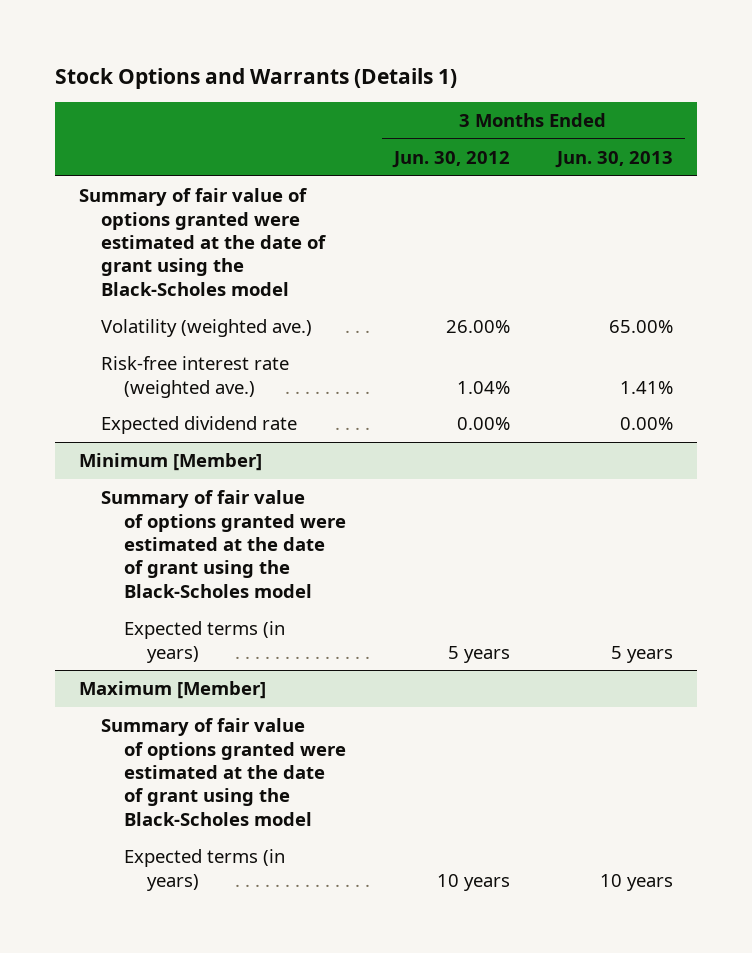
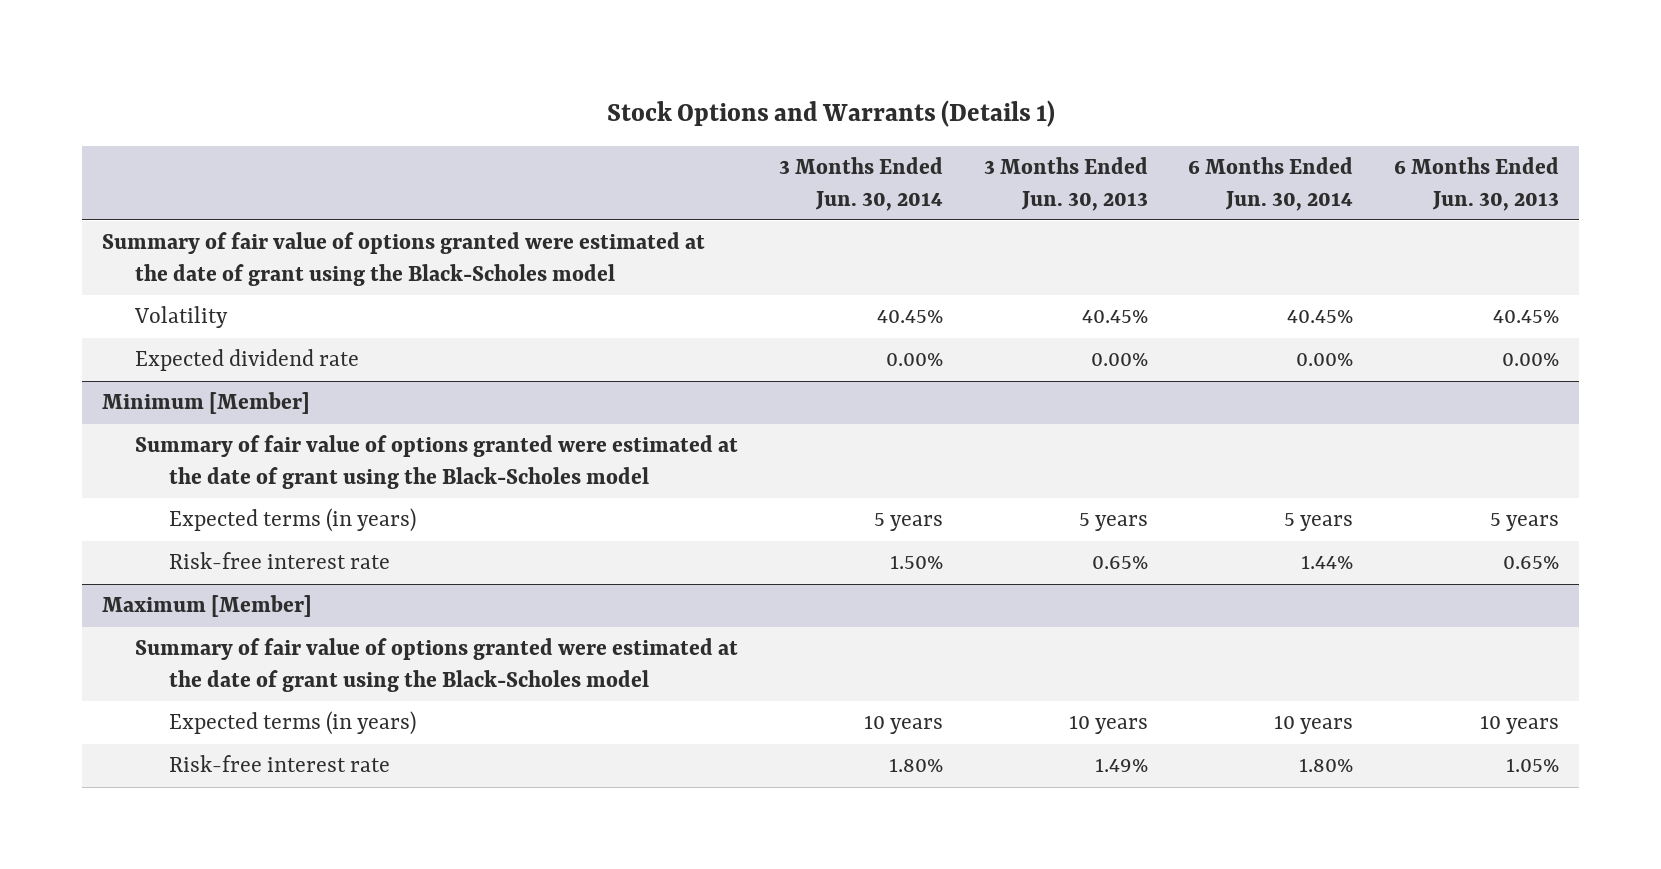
[391,150,510,168] Jun. 30, 2012 -> none
none -> [779,157,944,211] 3 Months Ended Jun. 30, 2014
none -> [1188,157,1354,211] 6 Months Ended Jun. 30, 2014
none -> [1393,157,1559,211] 6 Months Ended Jun. 30, 2013
[101,356,290,398] Risk-free interest rate (weighted ave.) -> none
[101,319,313,338] Volatility (weighted ave.) -> [134,306,229,329] Volatility
[609,320,674,334] 65.00% -> [1081,310,1148,324] 40.45%
none -> [168,552,390,570] Risk-free interest rate
none -> [168,755,390,773] Risk-free interest rate

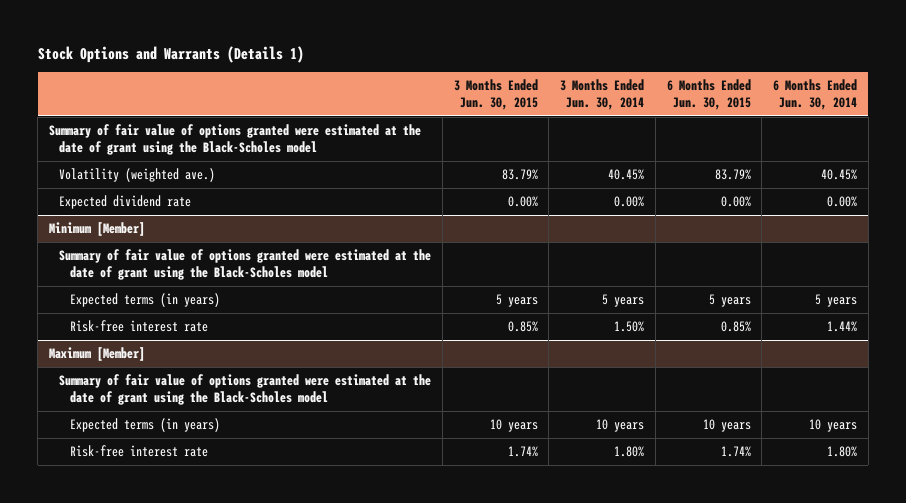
[983,157,1148,211] 3 Months Ended Jun. 30, 2013 -> none
[1393,157,1559,211] 6 Months Ended Jun. 30, 2013 -> none
none -> [453,79,538,111] 3 Months Ended Jun. 30, 2015
none -> [666,79,751,111] 6 Months Ended Jun. 30, 2015
[134,306,229,329] Volatility -> [59,168,216,183] Volatility (weighted ave.)

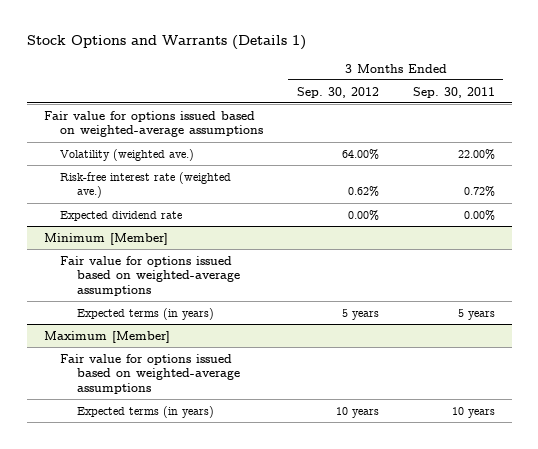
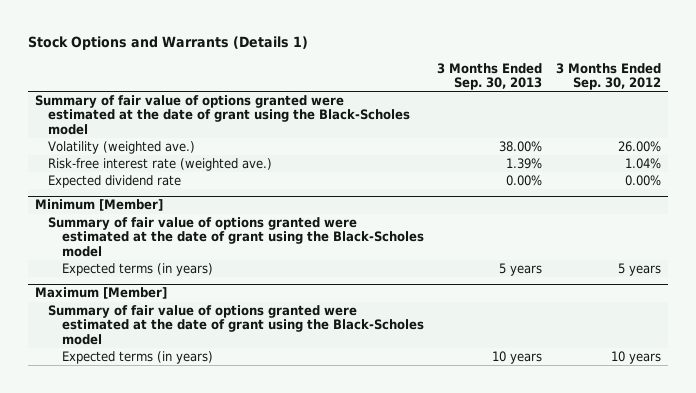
[412,86,495,98] Sep. 30, 2011 -> none
none -> [437,62,543,90] 3 Months Ended Sep. 30, 2013
[43,110,264,138] Fair value for options issued based on weighted-average assumptions -> [34,95,411,135] Summary of fair value of options granted were estimated at the date of grant using the Black-Scholes model
[341,148,379,160] 64.00% -> [617,141,661,153] 26.00%
[347,186,379,198] 0.62% -> [624,158,661,170] 1.04%
[60,255,240,296] Fair value for options issued based on weighted-average assumptions -> [48,217,424,257] Summary of fair value of options granted were estimated at the date of grant using the Black-Scholes model
[60,353,240,394] Fair value for options issued based on weighted-average assumptions -> [48,305,424,345] Summary of fair value of options granted were estimated at the date of grant using the Black-Scholes model

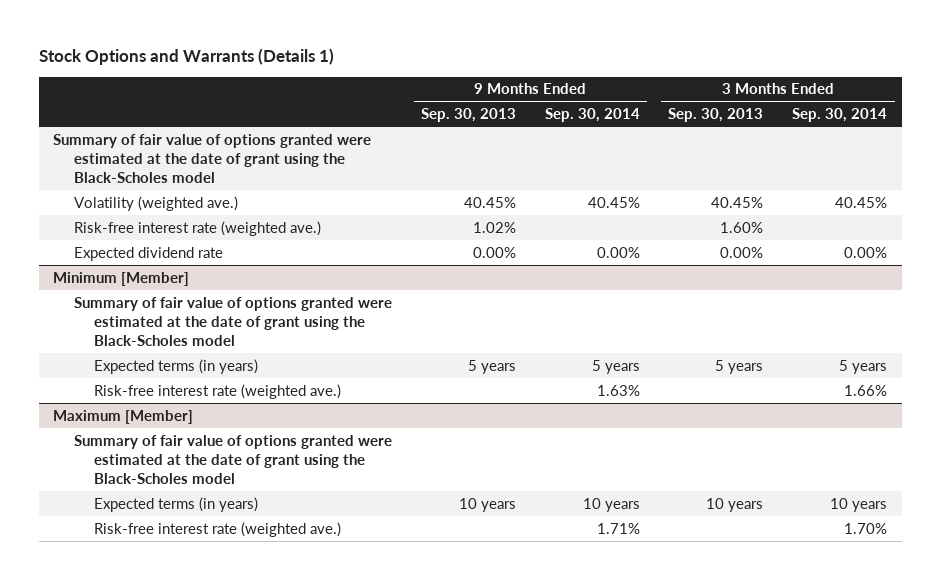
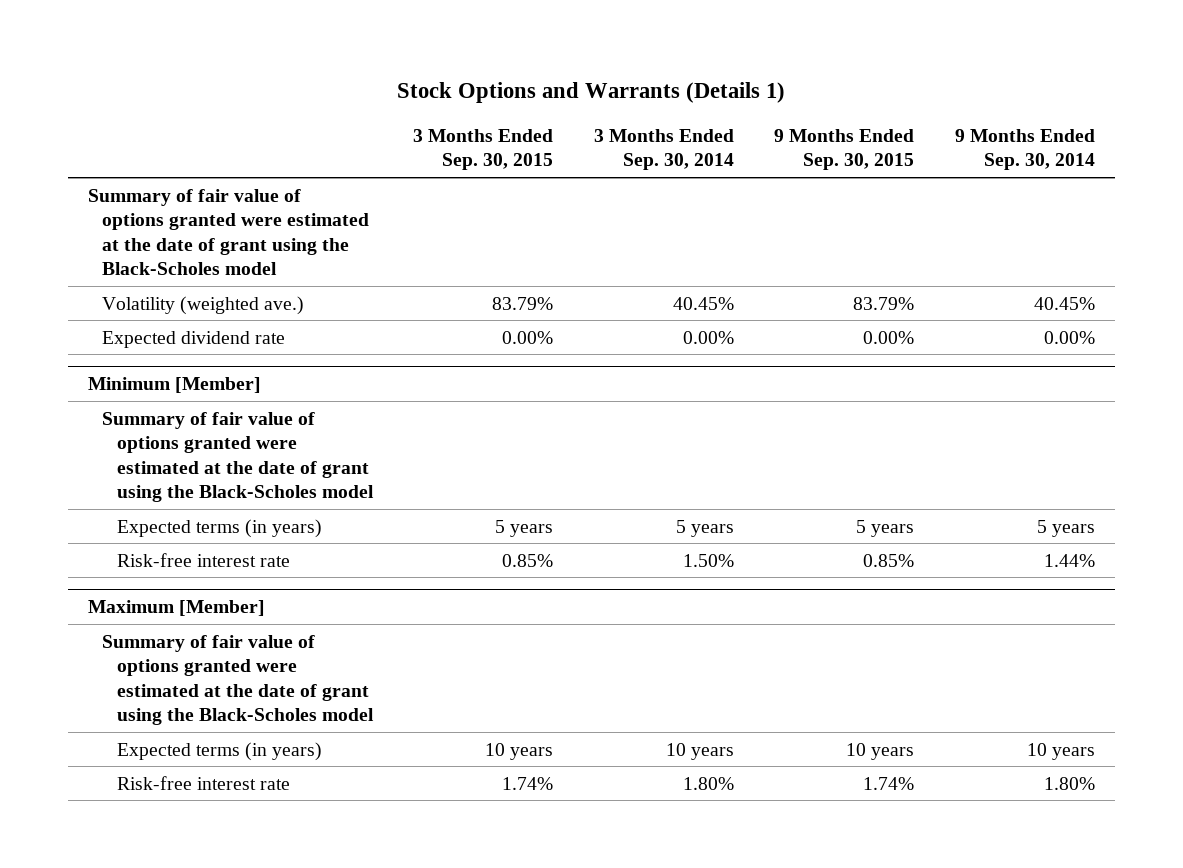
[420,108,516,123] Sep. 30, 2013 -> none
[668,108,764,123] Sep. 30, 2013 -> none
none -> [413,128,554,171] 3 Months Ended Sep. 30, 2015
none -> [774,128,915,171] 9 Months Ended Sep. 30, 2015
[73,220,321,236] Risk-free interest rate (weighted ave.) -> none
[94,383,342,399] Risk-free interest rate (weighted ave.) -> [116,552,290,567] Risk-free interest rate
[596,384,640,396] 1.63% -> [1043,553,1095,567] 1.44%
[844,384,888,396] 1.66% -> [682,553,734,567] 1.50%
[94,521,342,537] Risk-free interest rate (weighted ave.) -> [116,775,290,790] Risk-free interest rate
[596,522,640,534] 1.71% -> [1043,776,1095,790] 1.80%
[844,522,888,534] 1.70% -> [682,776,734,790] 1.80%

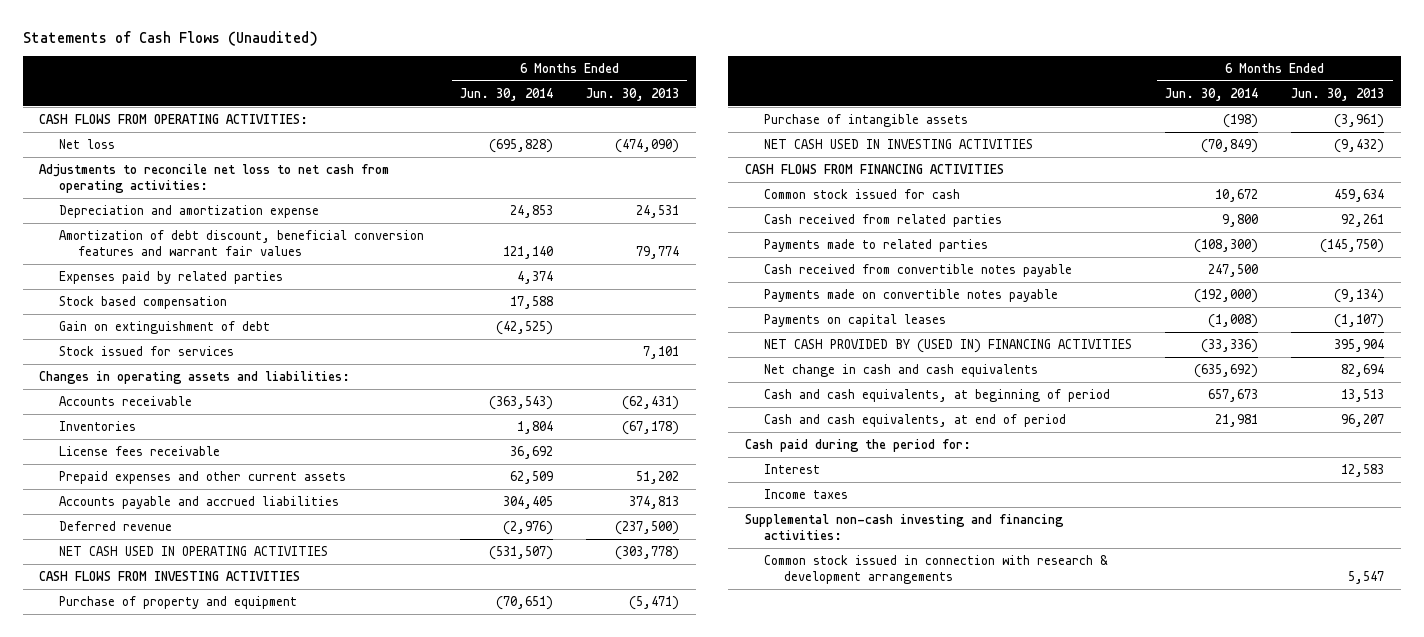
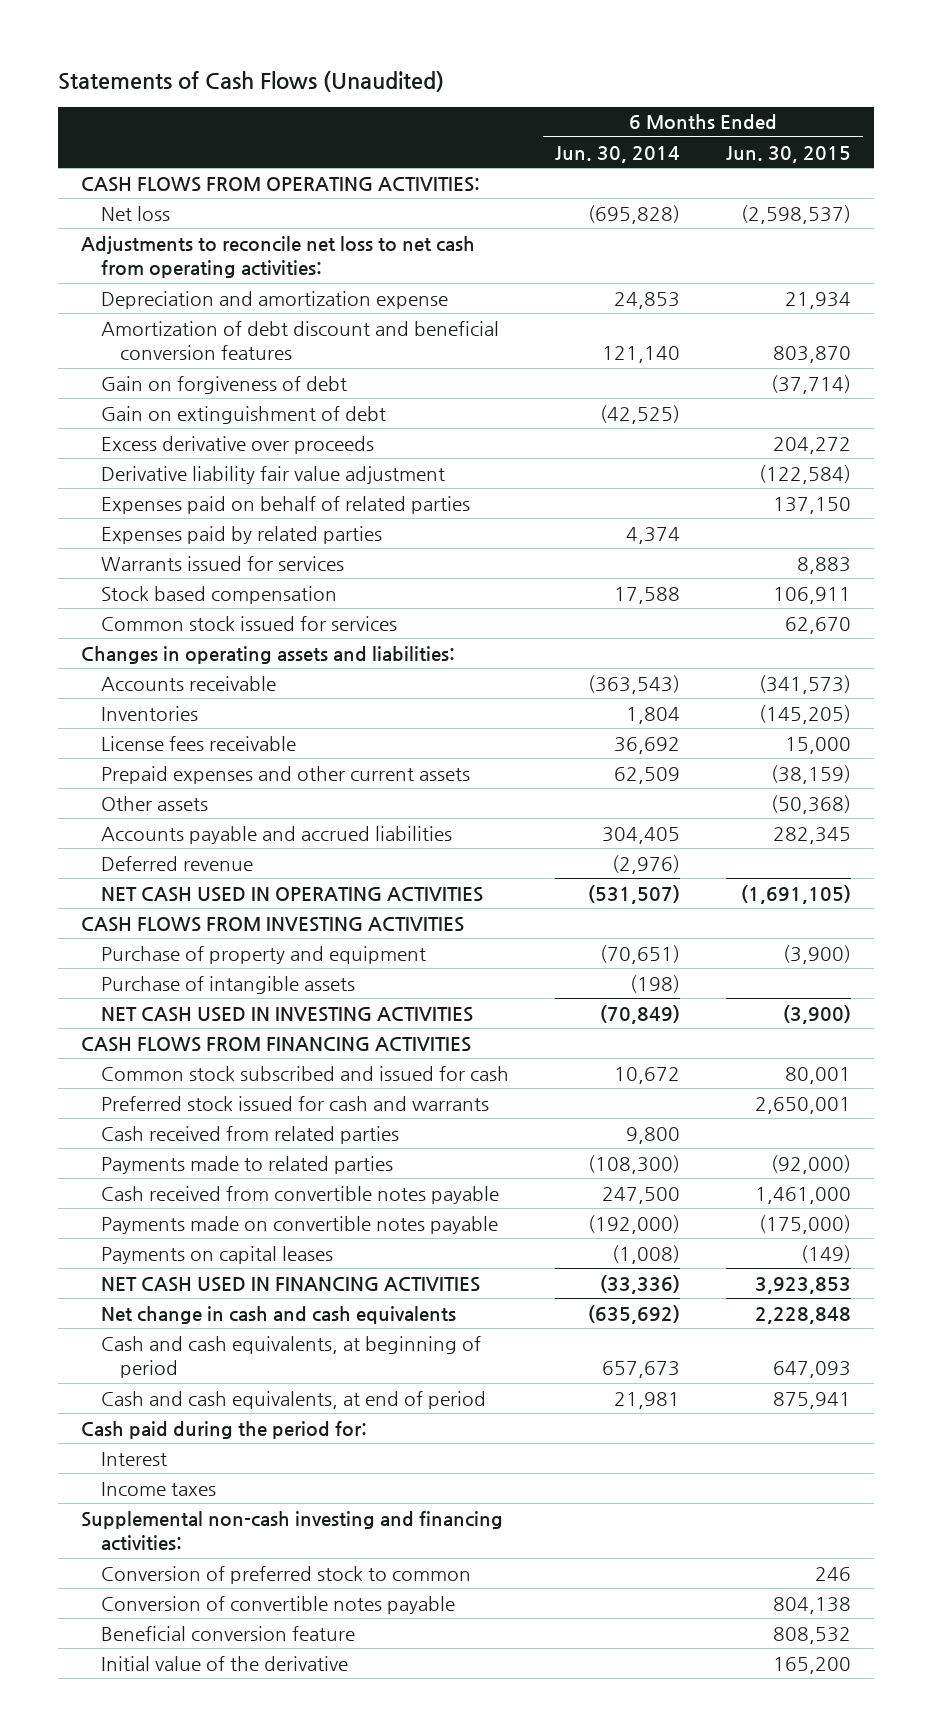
[586,87,680,101] Jun. 30, 2013 -> none
none -> [726,145,852,163] Jun. 30, 2015
[58,229,424,257] Amortization of debt discount, beneficial conversion features and warrant fair values -> [100,320,499,361] Amortization of debt discount and beneficial conversion features
none -> [100,375,347,394] Gain on forgiveness of debt
[58,320,270,334] Gain on extinguishment of debt -> [100,405,386,424] Gain on extinguishment of debt
none -> [100,435,374,454] Excess derivative over proceeds
none -> [100,465,445,484] Derivative liability fair value adjustment
none -> [100,495,470,514] Expenses paid on behalf of related parties
none -> [100,555,344,571] Warrants issued for services
[58,345,234,356] Stock issued for services -> [100,615,397,631] Common stock issued for services
none -> [100,795,208,811] Other assets
[764,188,961,199] Common stock issued for cash -> [100,1065,509,1081] Common stock subscribed and issued for cash
none -> [100,1095,489,1111] Preferred stock issued for cash and warrants
[764,338,1133,353] NET CASH PROVIDED BY (USED IN) FINANCING ACTIVITIES -> [100,1276,480,1292] NET CASH USED IN FINANCING ACTIVITIES
[764,554,1109,585] Common stock issued in connection with research & development arrangements -> none
none -> [100,1565,471,1584] Conversion of preferred stock to common
none -> [100,1595,455,1614] Conversion of convertible notes payable
none -> [100,1625,355,1641] Beneficial conversion feature
none -> [100,1655,348,1671] Initial value of the derivative

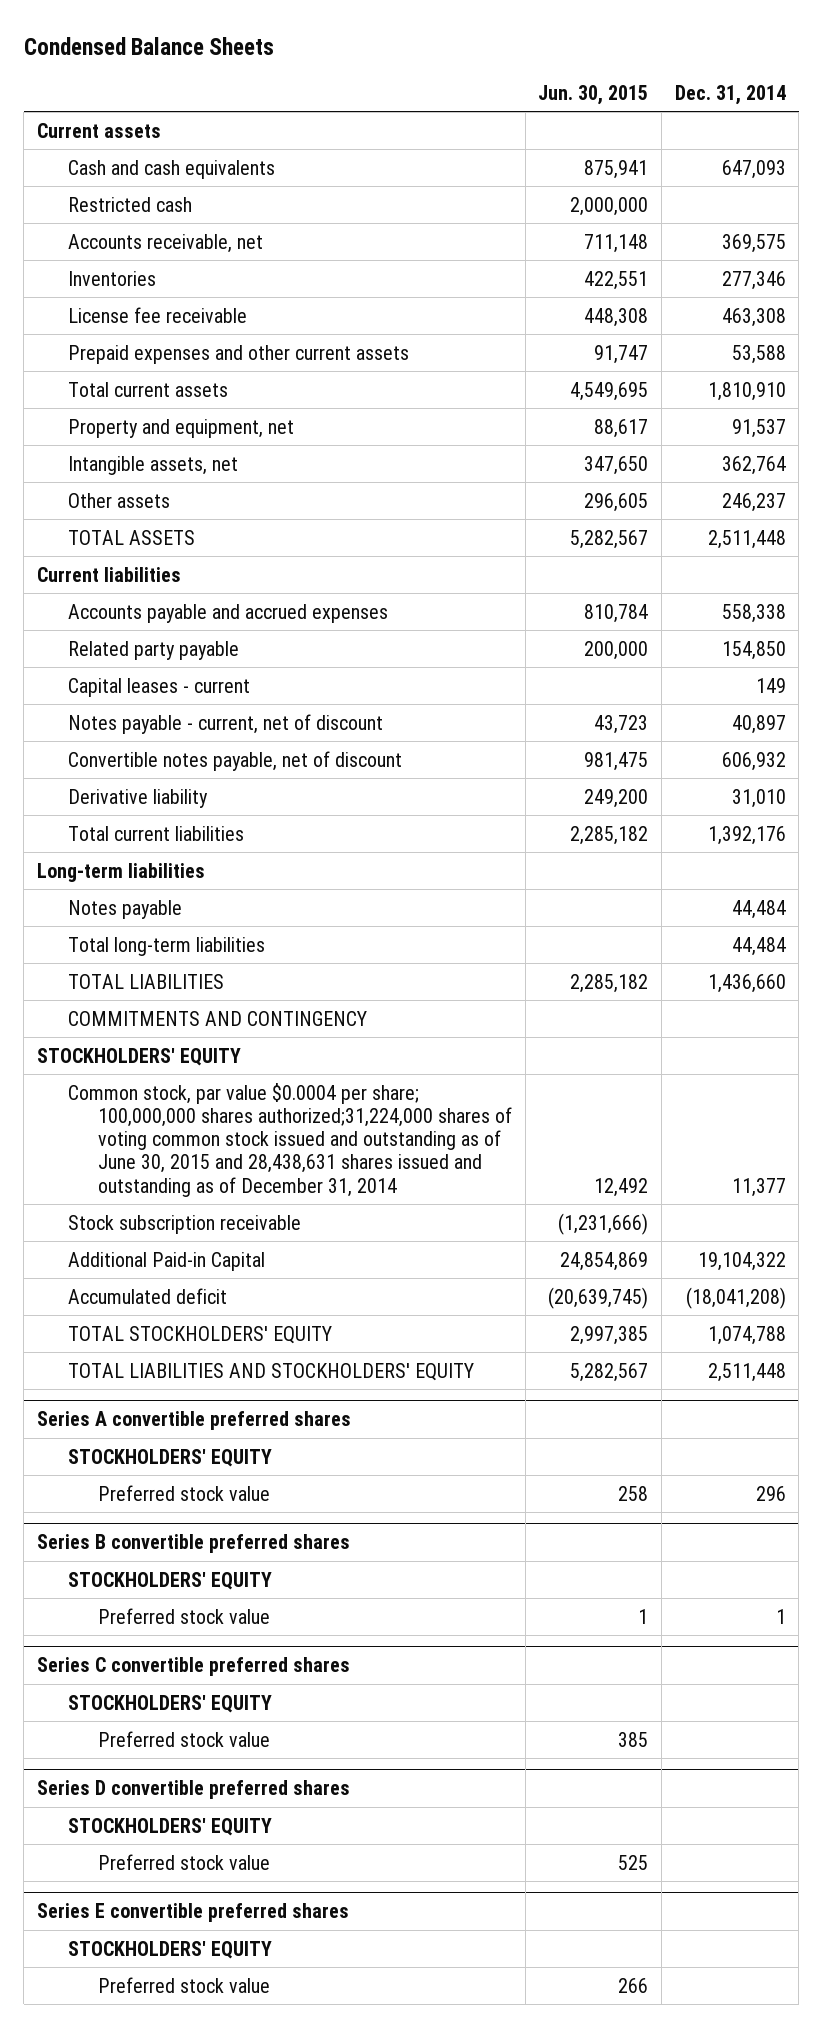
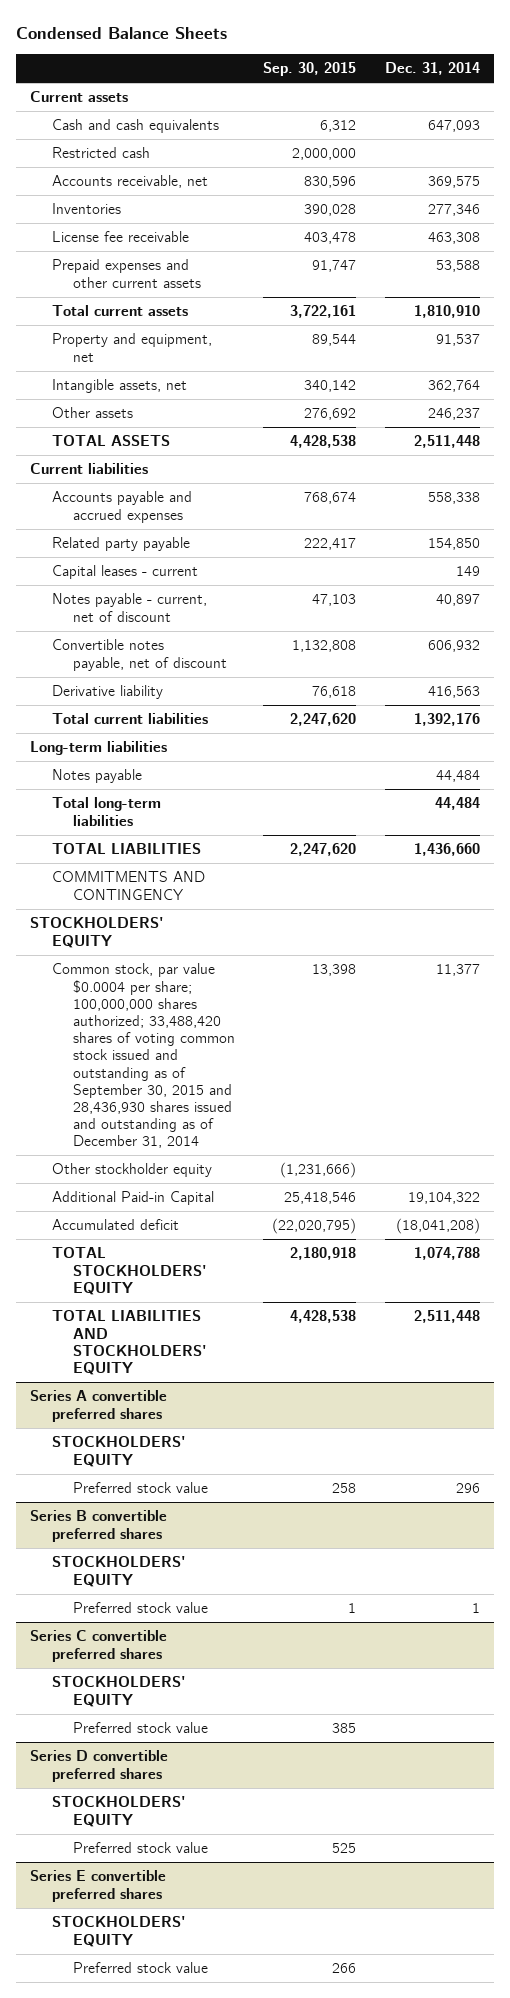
[538,84,649,105] Jun. 30, 2015 -> none
none -> [263,62,357,77] Sep. 30, 2015
[731,788,786,808] 31,010 -> [427,686,480,699] 416,563
[67,1214,301,1234] Stock subscription receivable -> none
[67,1082,513,1197] Common stock, par value $0.0004 per share; 100,000,000 shares authorized;31,224,000 shares of voting common stock issued and outstanding as of June 30, 2015 and 28,438,631 shares issued and outstanding as of December 31, 2014 -> [51,963,236,1149] Common stock, par value $0.0004 per share; 100,000,000 shares authorized; 33,488,420 shares of voting common stock issued and outstanding as of September 30, 2015 and 28,436,930 shares issued and outstanding as of December 31, 2014
none -> [51,1163,212,1178] Other stockholder equity

